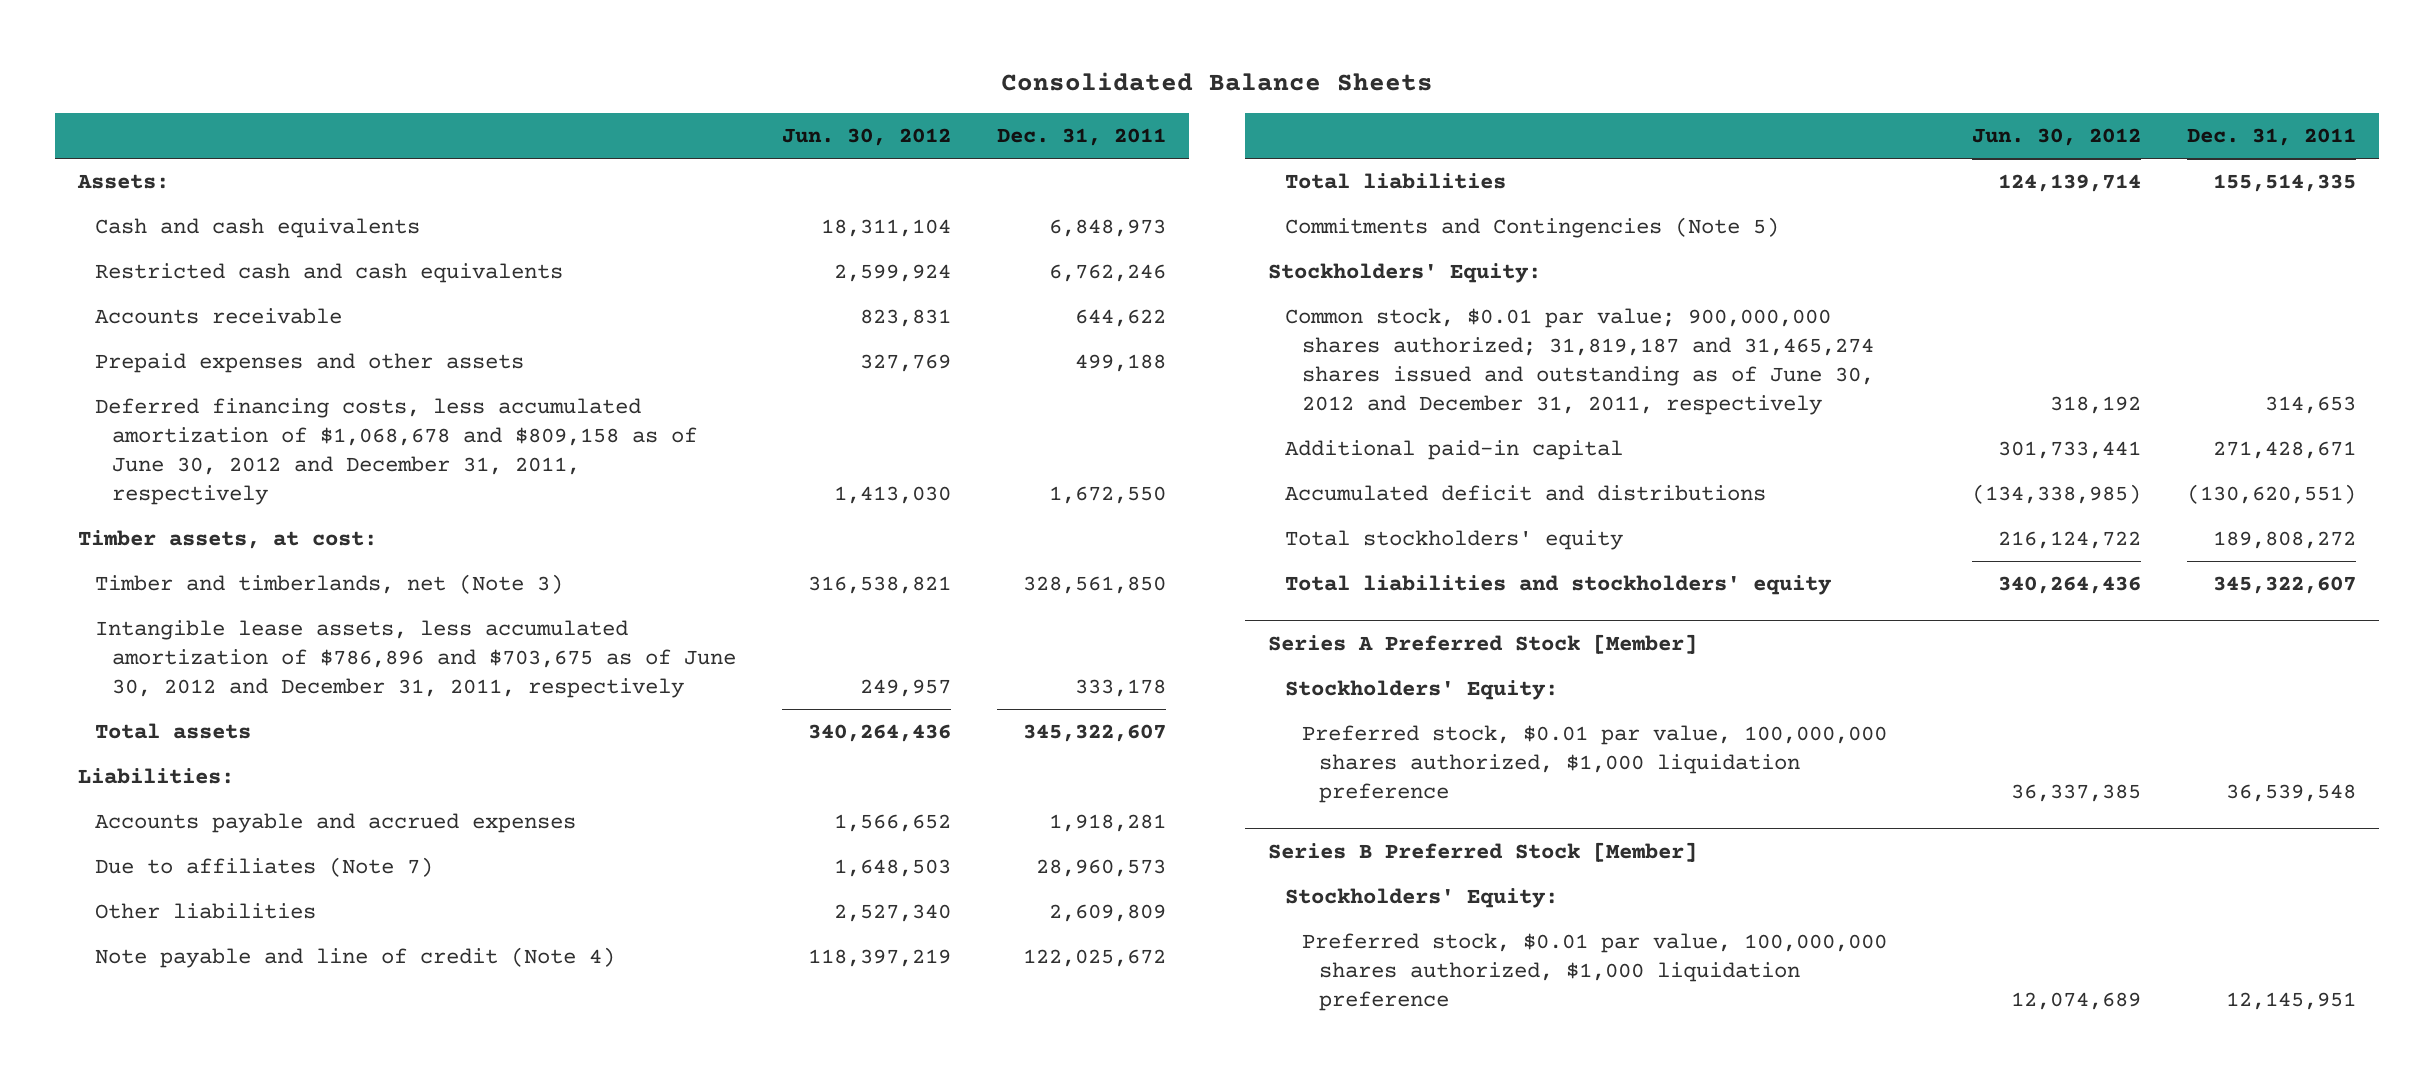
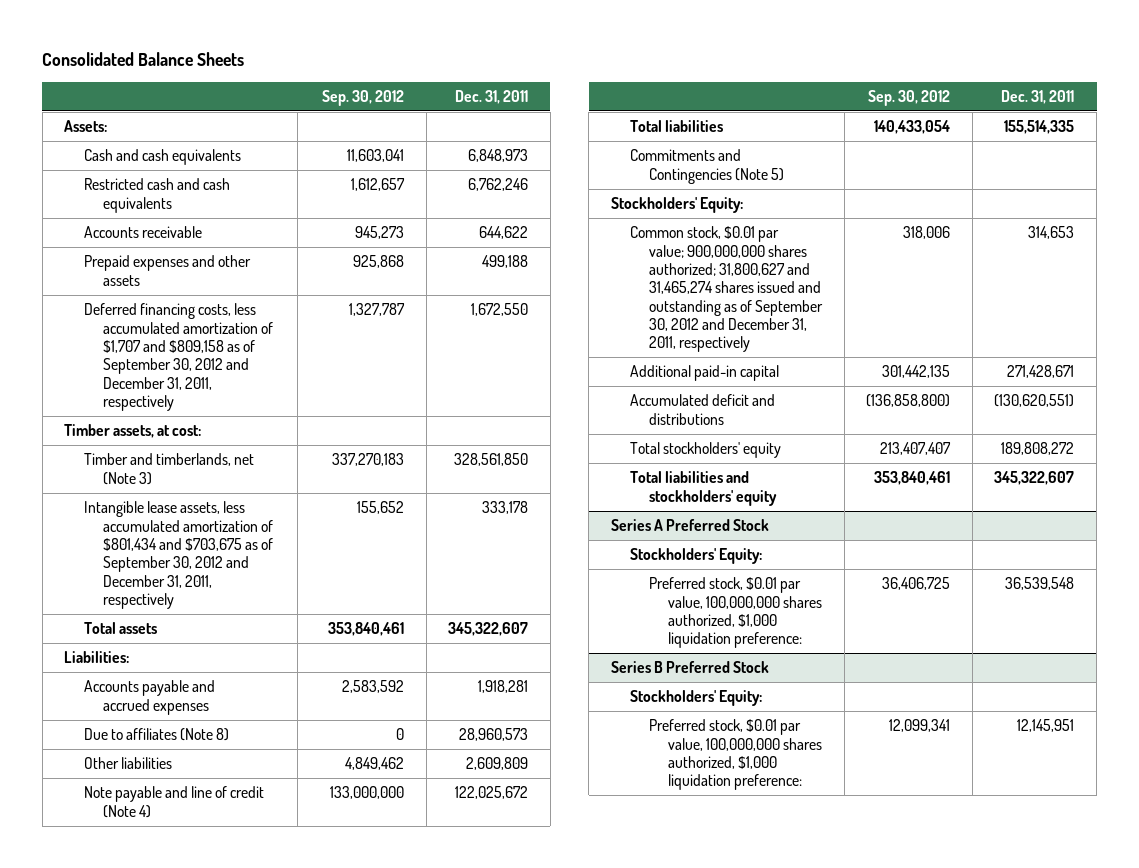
[781,128,951,147] Jun. 30, 2012 -> none
none -> [321,89,404,106] Sep. 30, 2012
[95,398,697,505] Deferred financing costs, less accumulated amortization of $1,068,678 and $809,158 as of June 30, 2012 and December 31, 2011, respectively -> [83,303,273,412] Deferred financing costs, less accumulated amortization of $1,707 and $809,158 as of September 30, 2012 and December 31, 2011, respectively
[95,620,736,698] Intangible lease assets, less accumulated amortization of $786,896 and $703,675 as of June 30, 2012 and December 31, 2011, respectively -> [83,501,273,610] Intangible lease assets, less accumulated amortization of $801,434 and $703,675 as of September 30, 2012 and December 31, 2011, respectively
[95,857,434,878] Due to affiliates (Note 7) -> [83,728,229,742] Due to affiliates (Note 8)
[1285,308,1875,415] Common stock, $0.01 par value; 900,000,000 shares authorized; 31,819,187 and 31,465,274 shares issued and outstanding as of June 30, 2012 and December 31, 2011, respectively -> [629,226,823,353] Common stock, $0.01 par value; 900,000,000 shares authorized; 31,800,627 and 31,465,274 shares issued and outstanding as of September 30, 2012 and December 31, 2011, respectively
[1268,633,1698,654] Series A Preferred Stock [Member] -> [610,519,769,532] Series A Preferred Stock
[1302,725,1888,803] Preferred stock, $0.01 par value, 100,000,000 shares authorized, $1,000 liquidation preference -> [648,577,823,649] Preferred stock, $0.01 par value, 100,000,000 shares authorized, $1,000 liquidation preference:
[1268,841,1698,862] Series B Preferred Stock [Member] -> [610,661,769,674] Series B Preferred Stock
[1302,933,1888,1011] Preferred stock, $0.01 par value, 100,000,000 shares authorized, $1,000 liquidation preference -> [648,719,823,791] Preferred stock, $0.01 par value, 100,000,000 shares authorized, $1,000 liquidation preference:

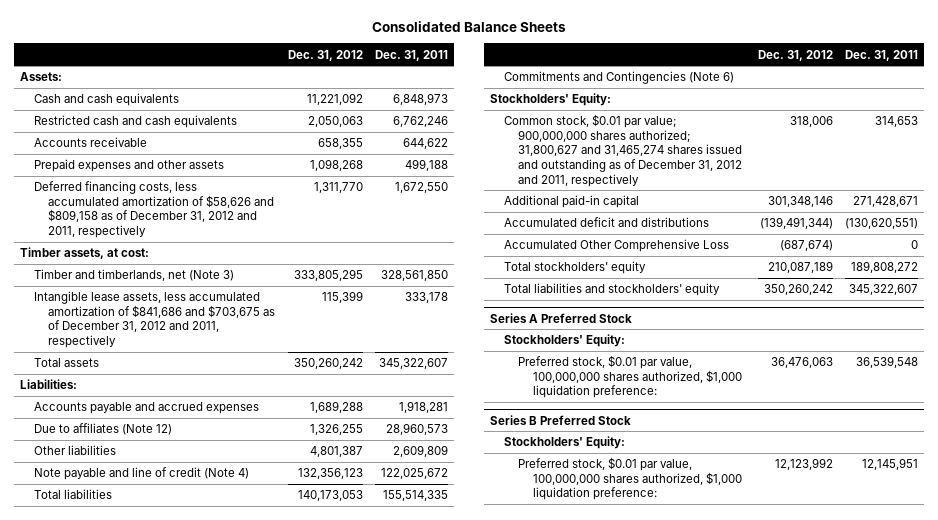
[321,89,404,106] Sep. 30, 2012 -> none
none -> [287,49,363,61] Dec. 31, 2012
[83,303,273,412] Deferred financing costs, less accumulated amortization of $1,707 and $809,158 as of September 30, 2012 and December 31, 2011, respectively -> [34,181,275,239] Deferred financing costs, less accumulated amortization of $58,626 and $809,158 as of December 31, 2012 and 2011, respectively
[83,501,273,610] Intangible lease assets, less accumulated amortization of $801,434 and $703,675 as of September 30, 2012 and December 31, 2011, respectively -> [34,291,276,349] Intangible lease assets, less accumulated amortization of $841,686 and $703,675 as of December 31, 2012 and 2011, respectively
[83,728,229,742] Due to affiliates (Note 8) -> [34,423,173,436] Due to affiliates (Note 12)
[629,149,784,184] Commitments and Contingencies (Note 5) -> [504,71,735,85] Commitments and Contingencies (Note 6)
[629,226,823,353] Common stock, $0.01 par value; 900,000,000 shares authorized; 31,800,627 and 31,465,274 shares issued and outstanding as of September 30, 2012 and December 31, 2011, respectively -> [504,114,743,187] Common stock, $0.01 par value; 900,000,000 shares authorized; 31,800,627 and 31,465,274 shares issued and outstanding as of December 31, 2012 and 2011, respectively
none -> [504,239,730,253] Accumulated Other Comprehensive Loss

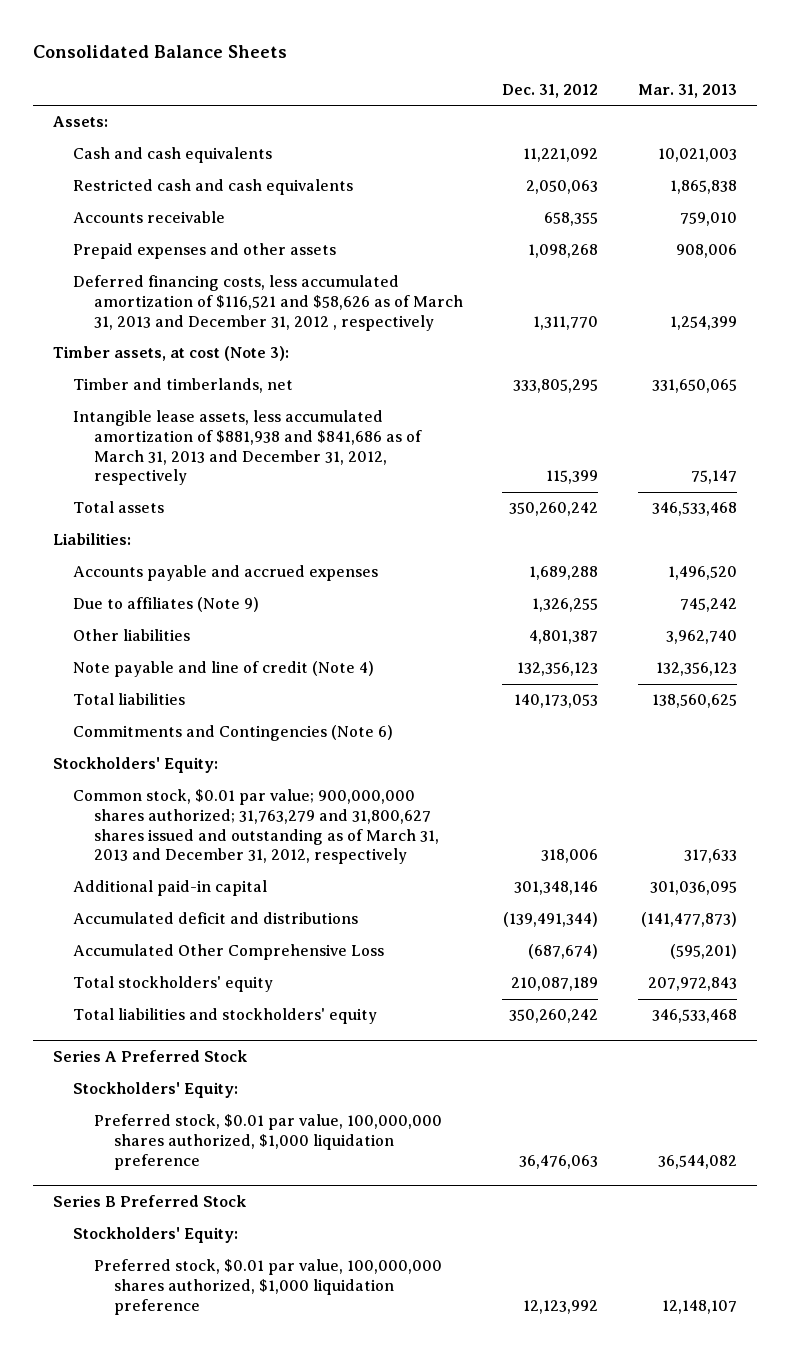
[375,49,449,61] Dec. 31, 2011 -> none
none -> [637,84,737,99] Mar. 31, 2013
[34,181,275,239] Deferred financing costs, less accumulated amortization of $58,626 and $809,158 as of December 31, 2012 and 2011, respectively -> [73,275,463,331] Deferred financing costs, less accumulated amortization of $116,521 and $58,626 as of March 31, 2013 and December 31, 2012 , respectively
[19,247,149,260] Timber assets, at cost: -> [52,346,289,362] Timber assets, at cost (Note 3):
[34,269,235,282] Timber and timberlands, net (Note 3) -> [73,378,294,394] Timber and timberlands, net
[34,291,276,349] Intangible lease assets, less accumulated amortization of $841,686 and $703,675 as of December 31, 2012 and 2011, respectively -> [73,410,422,486] Intangible lease assets, less accumulated amortization of $881,938 and $841,686 as of March 31, 2013 and December 31, 2012, respectively
[34,423,173,436] Due to affiliates (Note 12) -> [73,597,260,613] Due to affiliates (Note 9)
[504,114,743,187] Common stock, $0.01 par value; 900,000,000 shares authorized; 31,800,627 and 31,465,274 shares issued and outstanding as of December 31, 2012 and 2011, respectively -> [73,789,439,865] Common stock, $0.01 par value; 900,000,000 shares authorized; 31,763,279 and 31,800,627 shares issued and outstanding as of March 31, 2013 and December 31, 2012, respectively
[518,355,742,399] Preferred stock, $0.01 par value, 100,000,000 shares authorized, $1,000 liquidation preference: -> [93,1114,442,1170] Preferred stock, $0.01 par value, 100,000,000 shares authorized, $1,000 liquidation preference
[518,457,742,501] Preferred stock, $0.01 par value, 100,000,000 shares authorized, $1,000 liquidation preference: -> [93,1259,442,1315] Preferred stock, $0.01 par value, 100,000,000 shares authorized, $1,000 liquidation preference

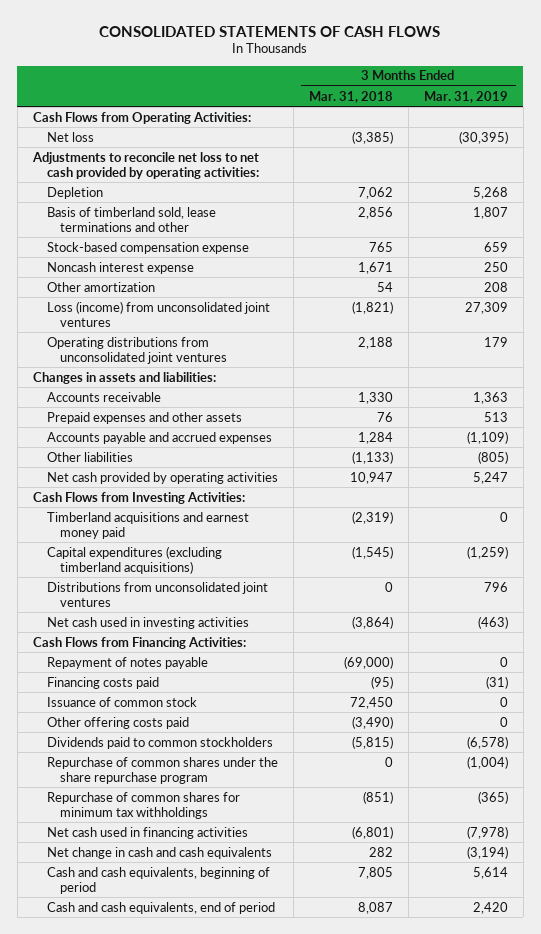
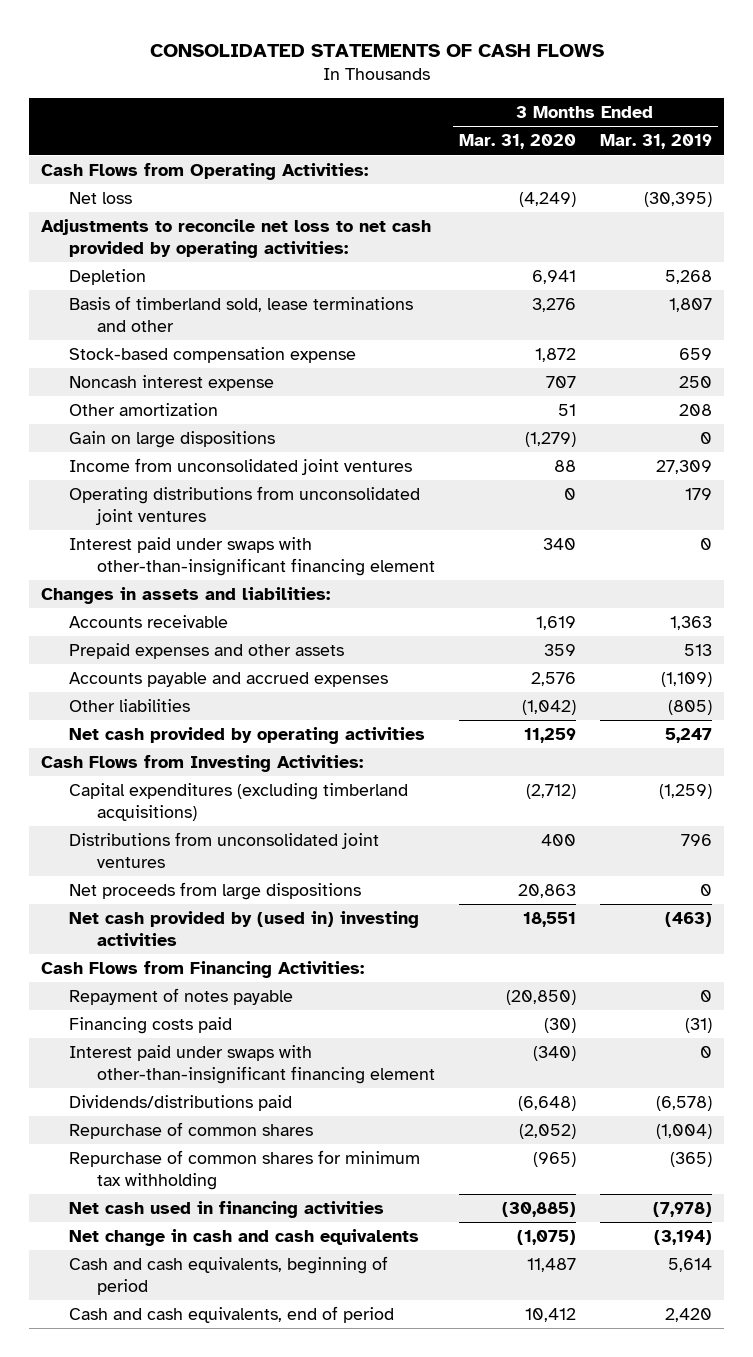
[308,90,393,103] Mar. 31, 2018 -> none
none -> [459,134,577,150] Mar. 31, 2020
none -> [69,431,276,449] Gain on large dispositions
[46,300,270,327] Loss (income) from unconsolidated joint ventures -> [69,458,413,476] Income from unconsolidated joint ventures
none -> [69,537,436,576] Interest paid under swaps with other-than-insignificant financing element
[46,511,249,539] Timberland acquisitions and earnest money paid -> none
none -> [69,882,362,901] Net proceeds from large dispositions
[46,616,249,629] Net cash used in investing activities -> [69,911,420,946] Net cash provided by (used in) investing activities
[46,696,197,707] Issuance of common stock -> none
[46,716,189,729] Other offering costs paid -> none
none -> [69,1045,436,1084] Interest paid under swaps with other-than-insignificant financing element
[46,736,273,749] Dividends paid to common stockholders -> [69,1095,293,1112] Dividends/distributions paid
[46,756,278,784] Repurchase of common shares under the share repurchase program -> [69,1122,314,1140] Repurchase of common shares
[46,791,240,819] Repurchase of common shares for minimum tax withholdings -> [69,1150,421,1190] Repurchase of common shares for minimum tax withholding

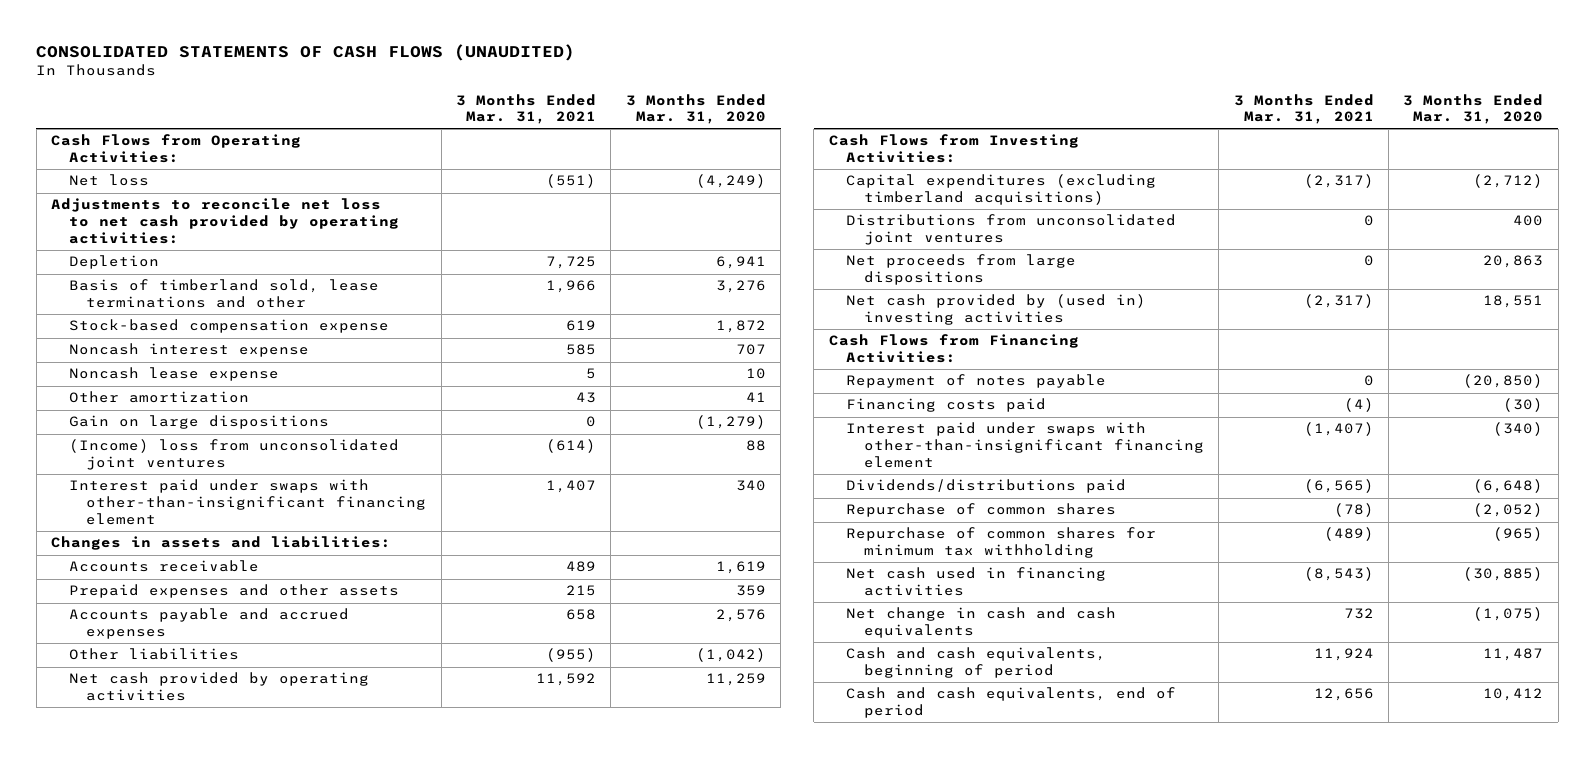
[149,43,604,57] CONSOLIDATED STATEMENTS OF CASH FLOWS -> [36,44,576,62] CONSOLIDATED STATEMENTS OF CASH FLOWS (UNAUDITED)
[599,134,712,150] Mar. 31, 2019 -> none
none -> [456,93,597,125] 3 Months Ended Mar. 31, 2021
none -> [68,367,279,382] Noncash lease expense
[558,404,577,417] 51 -> [745,392,766,403] 41
[69,486,421,525] Operating distributions from unconsolidated joint ventures -> none
[69,458,413,476] Income from unconsolidated joint ventures -> [68,439,399,470] (Income) loss from unconsolidated joint ventures

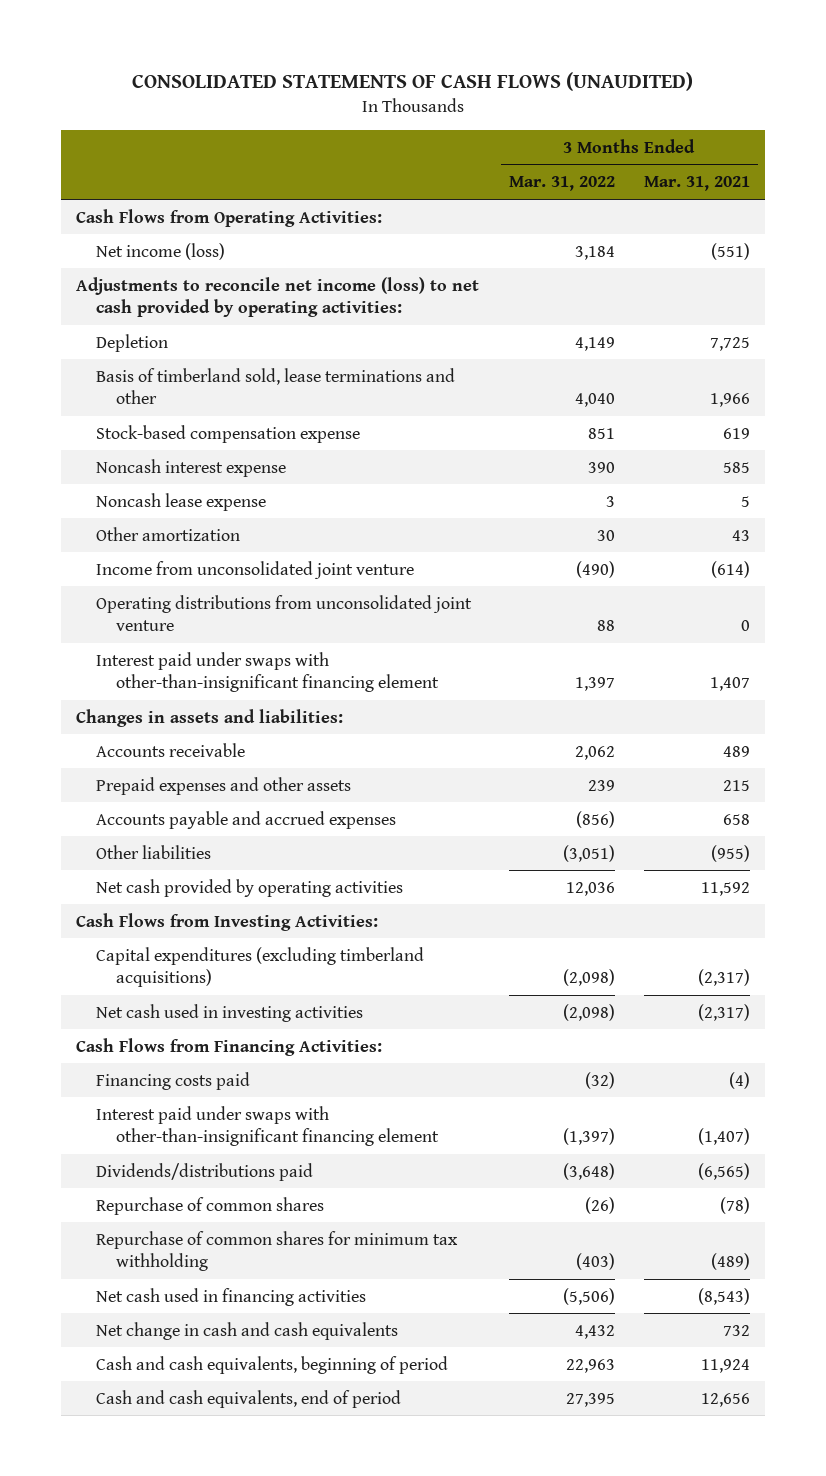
[625,93,766,125] 3 Months Ended Mar. 31, 2020 -> none
none -> [508,176,615,192] Mar. 31, 2022
[68,174,149,187] Net loss -> [95,242,225,260] Net income (loss)
[51,198,399,244] Adjustments to reconcile net loss to net cash provided by operating activities: -> [75,276,479,318] Adjustments to reconcile net income (loss) to net cash provided by operating activities:
[68,415,329,430] Gain on large dispositions -> none
[68,439,399,470] (Income) loss from unconsolidated joint ventures -> [95,560,414,579] Income from unconsolidated joint venture
none -> [95,594,472,632] Operating distributions from unconsolidated joint venture
[846,214,1177,245] Distributions from unconsolidated joint ventures -> none
[846,254,1077,285] Net proceeds from large dispositions -> none
[846,294,1147,325] Net cash provided by (used in) investing activities -> [95,1003,363,1022] Net cash used in investing activities
[846,374,1107,389] Repayment of notes payable -> none

